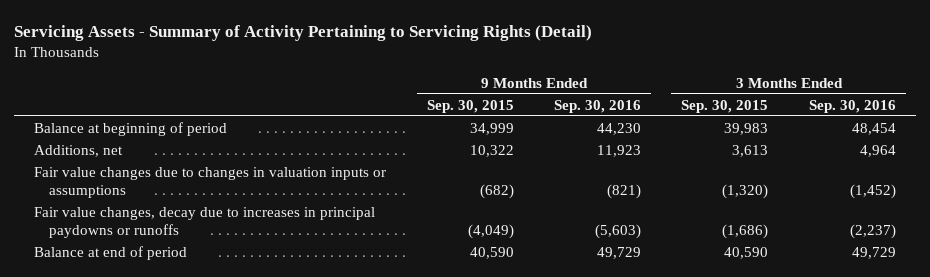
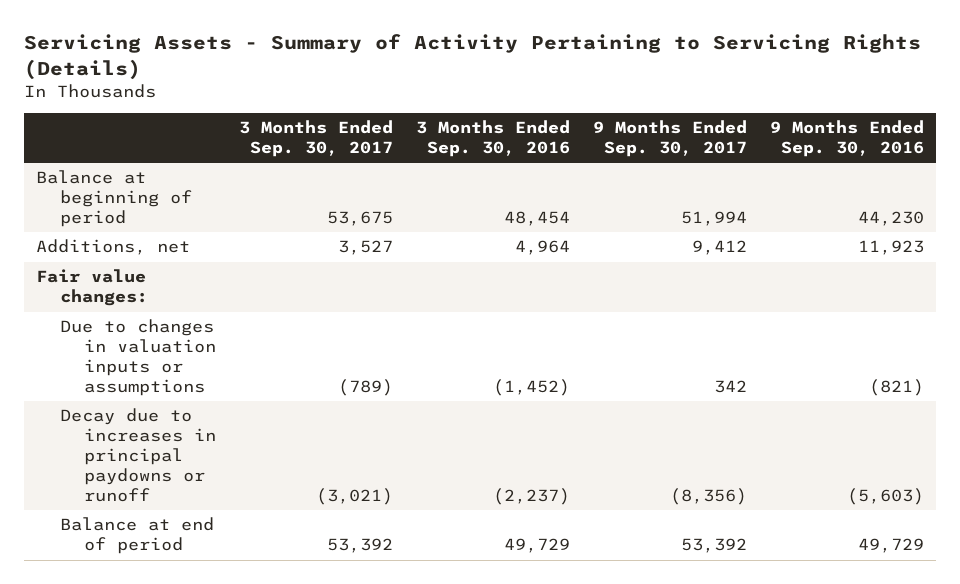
[13,24,592,41] Servicing Assets - Summary of Activity Pertaining to Servicing Rights (Detail) -> [24,34,922,80] Servicing Assets - Summary of Activity Pertaining to Servicing Rights (Details)
[426,99,514,113] Sep. 30, 2015 -> none
[681,99,769,113] Sep. 30, 2015 -> none
none -> [239,120,394,158] 3 Months Ended Sep. 30, 2017
none -> [593,120,748,158] 9 Months Ended Sep. 30, 2017
none -> [35,269,148,307] Fair value changes:
[34,166,387,198] Fair value changes due to changes in valuation inputs or assumptions -> [59,319,217,397] Due to changes in valuation inputs or assumptions
[34,206,376,238] Fair value changes, decay due to increases in principal paydowns or runoffs -> [59,408,217,503] Decay due to increases in principal paydowns or runoff

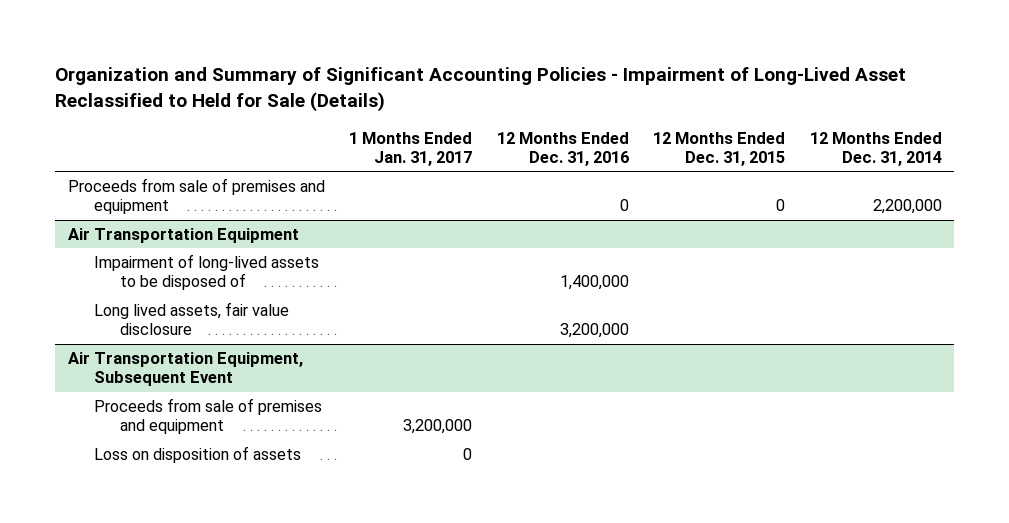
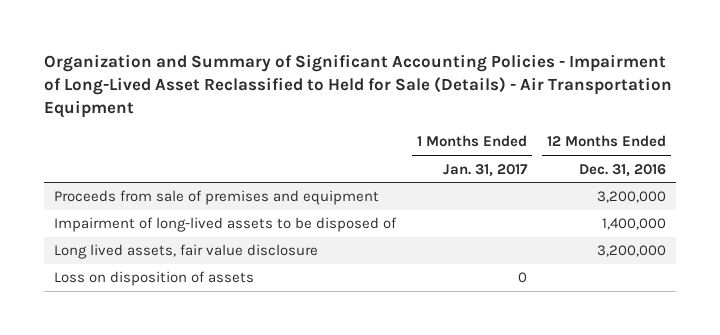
[55,67,907,113] Organization and Summary of Significant Accounting Policies - Impairment of Long-Lived Asset Reclassified to Held for Sale (Details) -> [44,54,673,119] Organization and Summary of Significant Accounting Policies - Impairment of Long-Lived Asset Reclassified to Held for Sale (Details) - Air Transportation Equipment
[653,131,786,167] 12 Months Ended Dec. 31, 2015 -> none
[809,131,942,167] 12 Months Ended Dec. 31, 2014 -> none
[67,228,299,244] Air Transportation Equipment -> none
[619,199,629,212] 0 -> [597,191,667,204] 3,200,000
[67,352,303,387] Air Transportation Equipment, Subsequent Event -> none
[93,398,322,435] Proceeds from sale of premises and equipment -> none

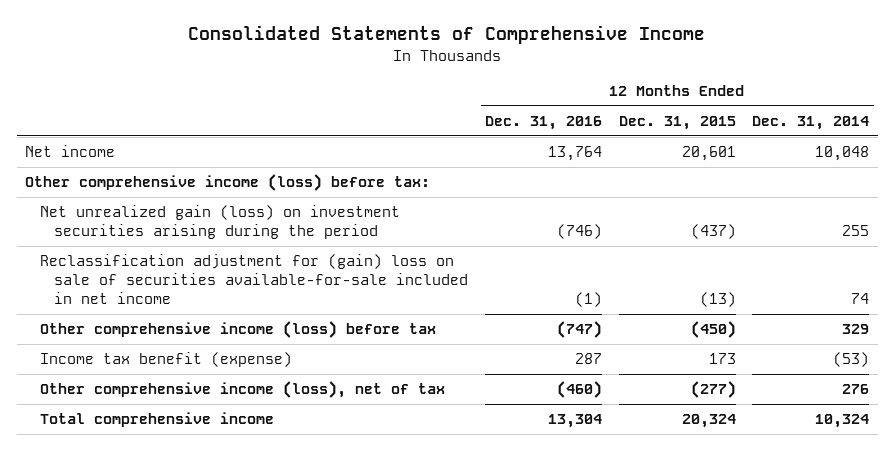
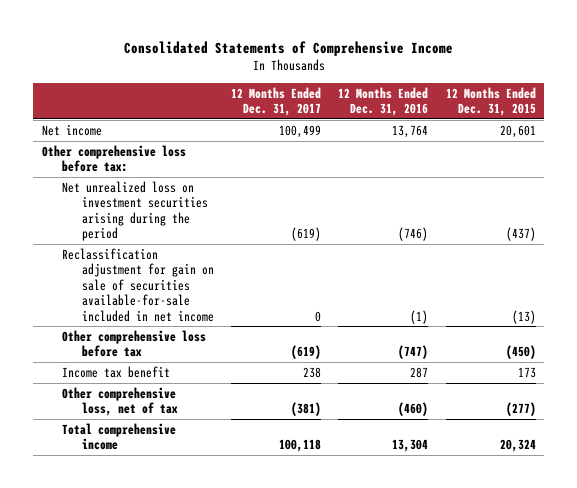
[752,116,870,131] Dec. 31, 2014 -> none
none -> [231,86,322,117] 12 Months Ended Dec. 31, 2017
[25,174,431,192] Other comprehensive income (loss) before tax: -> [41,144,186,173] Other comprehensive loss before tax:
[39,205,400,240] Net unrealized gain (loss) on investment securities arising during the period -> [61,180,208,242] Net unrealized loss on investment securities arising during the period
[39,254,468,305] Reclassification adjustment for (gain) loss on sale of securities available-for-sale included in net income -> [61,247,214,322] Reclassification adjustment for gain on sale of securities available-for-sale included in net income
[39,321,436,339] Other comprehensive income (loss) before tax -> [61,329,206,358] Other comprehensive loss before tax
[39,352,292,368] Income tax benefit (expense) -> [61,365,170,378] Income tax benefit
[39,381,445,399] Other comprehensive income (loss), net of tax -> [61,386,178,417] Other comprehensive loss, net of tax

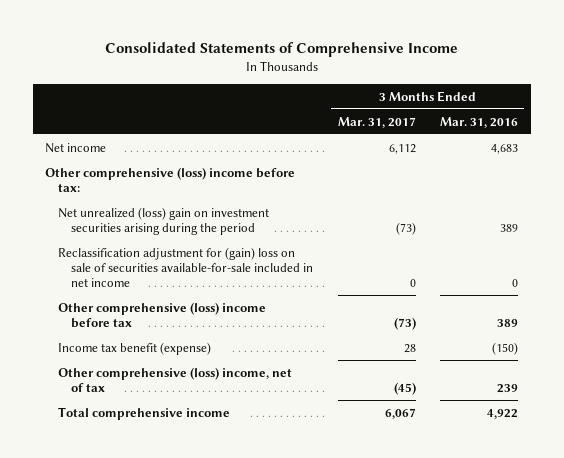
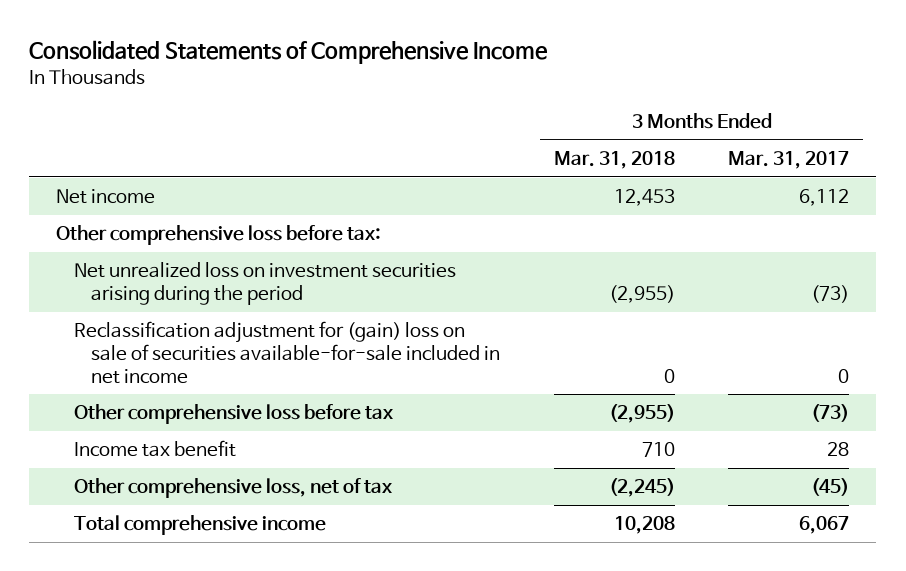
[440,116,519,128] Mar. 31, 2016 -> none
none -> [553,150,675,169] Mar. 31, 2018
[45,166,296,192] Other comprehensive (loss) income before tax: -> [56,225,382,246] Other comprehensive loss before tax:
[58,206,270,235] Net unrealized (loss) gain on investment securities arising during the period -> [73,262,456,305] Net unrealized loss on investment securities arising during the period
[58,301,267,328] Other comprehensive (loss) income before tax -> [73,404,393,425] Other comprehensive loss before tax
[58,341,212,355] Income tax benefit (expense) -> [73,440,236,458] Income tax benefit
[58,366,293,392] Other comprehensive (loss) income, net of tax -> [73,478,392,499] Other comprehensive loss, net of tax

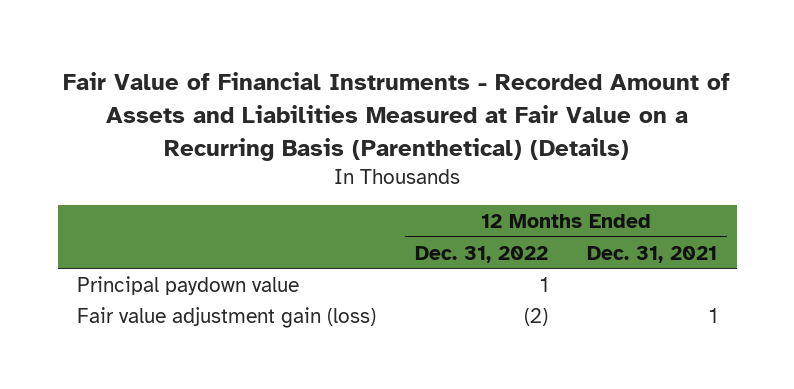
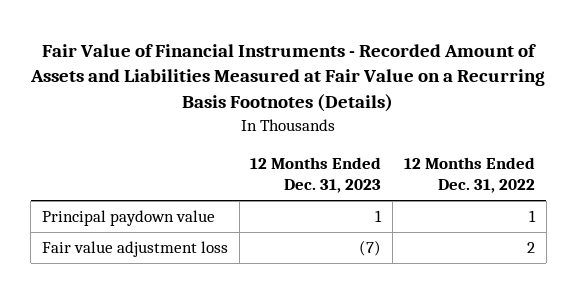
[63,72,731,161] Fair Value of Financial Instruments - Recorded Amount of Assets and Liabilities Measured at Fair Value on a Recurring Basis (Parenthetical) (Details) -> [30,43,546,113] Fair Value of Financial Instruments - Recorded Amount of Assets and Liabilities Measured at Fair Value on a Recurring Basis Footnotes (Details)
[587,245,718,263] Dec. 31, 2021 -> none
none -> [250,156,382,194] 12 Months Ended Dec. 31, 2023
[77,306,377,328] Fair value adjustment gain (loss) -> [41,241,228,258] Fair value adjustment loss
[524,307,549,326] (2) -> [527,242,536,254] 2

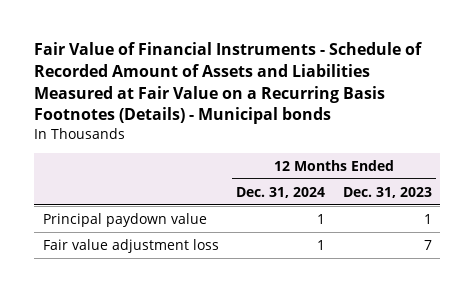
[30,43,546,113] Fair Value of Financial Instruments - Recorded Amount of Assets and Liabilities Measured at Fair Value on a Recurring Basis Footnotes (Details) -> [33,42,422,125] Fair Value of Financial Instruments - Schedule of Recorded Amount of Assets and Liabilities Measured at Fair Value on a Recurring Basis Footnotes (Details) - Municipal bonds
[404,156,536,194] 12 Months Ended Dec. 31, 2022 -> none
none -> [236,186,326,198] Dec. 31, 2024
[359,240,382,257] (7) -> [423,239,432,250] 7

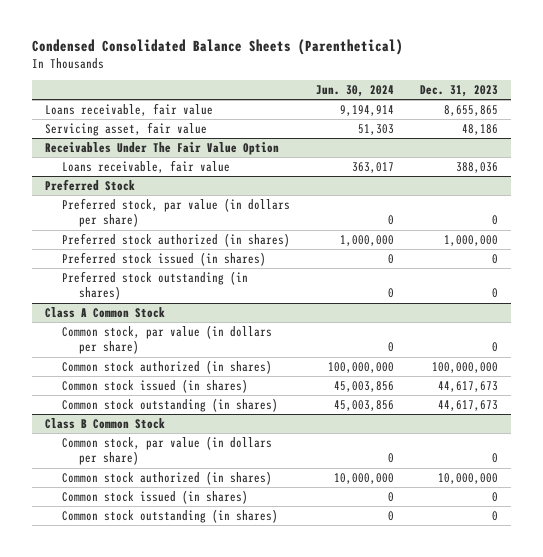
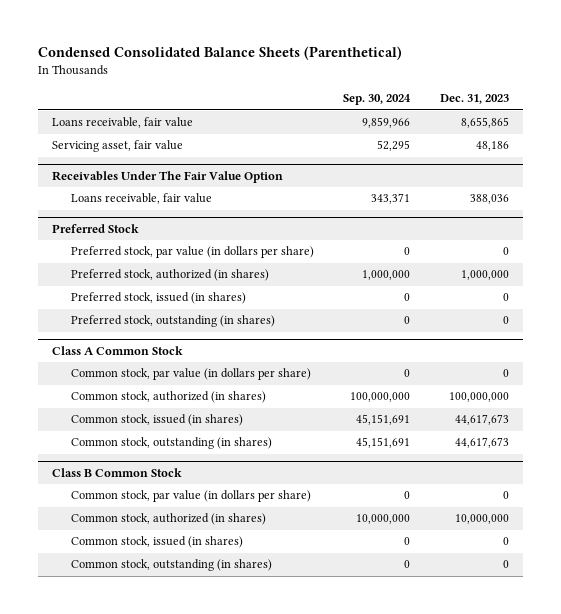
[315,85,394,98] Jun. 30, 2024 -> none
none -> [343,94,412,106] Sep. 30, 2024
[61,232,290,247] Preferred stock authorized (in shares) -> [70,269,269,282] Preferred stock, authorized (in shares)
[61,251,266,266] Preferred stock issued (in shares) -> [70,292,246,305] Preferred stock, issued (in shares)
[61,270,248,301] Preferred stock outstanding (in shares) -> [70,315,275,328] Preferred stock, outstanding (in shares)
[61,359,272,374] Common stock authorized (in shares) -> [70,391,266,404] Common stock, authorized (in shares)
[61,378,248,393] Common stock issued (in shares) -> [70,414,243,427] Common stock, issued (in shares)
[61,397,278,412] Common stock outstanding (in shares) -> [70,437,272,450] Common stock, outstanding (in shares)
[61,470,272,485] Common stock authorized (in shares) -> [70,513,266,526] Common stock, authorized (in shares)
[61,489,248,504] Common stock issued (in shares) -> [70,536,243,549] Common stock, issued (in shares)
[61,508,278,523] Common stock outstanding (in shares) -> [70,559,272,572] Common stock, outstanding (in shares)

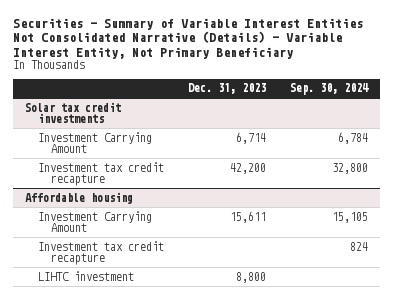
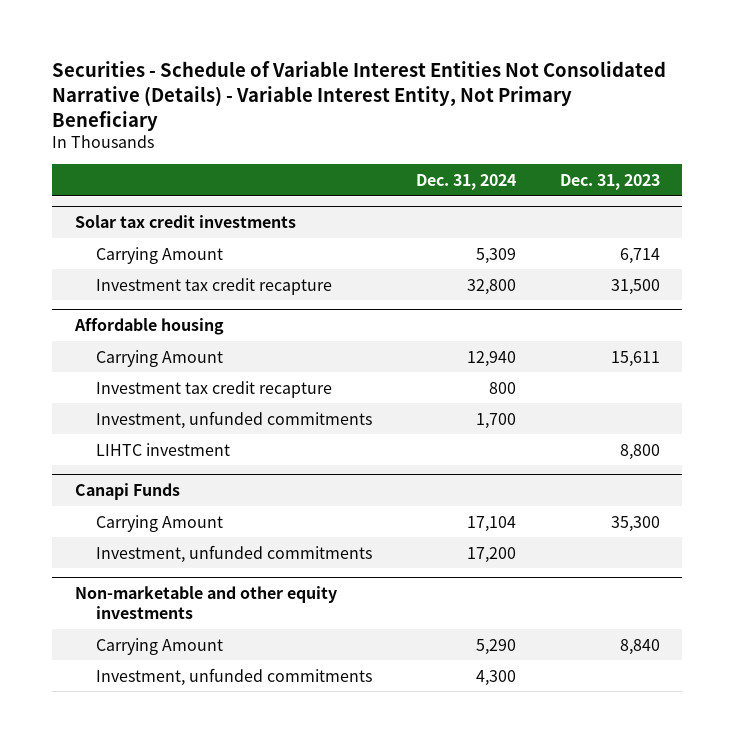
[13,17,364,59] Securities - Summary of Variable Interest Entities Not Consolidated Narrative (Details) - Variable Interest Entity, Not Primary Beneficiary -> [52,61,667,131] Securities - Schedule of Variable Interest Entities Not Consolidated Narrative (Details) - Variable Interest Entity, Not Primary Beneficiary
[290,83,370,96] Sep. 30, 2024 -> none
none -> [415,173,516,190] Dec. 31, 2024
[38,131,153,153] Investment Carrying Amount -> [95,246,223,264] Carrying Amount
[230,162,267,174] 42,200 -> [610,278,660,295] 31,500
[38,210,153,232] Investment Carrying Amount -> [95,349,223,367] Carrying Amount
none -> [95,410,372,429] Investment, unfunded commitments
none -> [74,483,180,501] Canapi Funds
none -> [95,514,223,532] Carrying Amount
none -> [95,544,372,563] Investment, unfunded commitments
none -> [74,586,337,619] Non-marketable and other equity investments
none -> [95,637,223,655] Carrying Amount
none -> [95,667,372,686] Investment, unfunded commitments

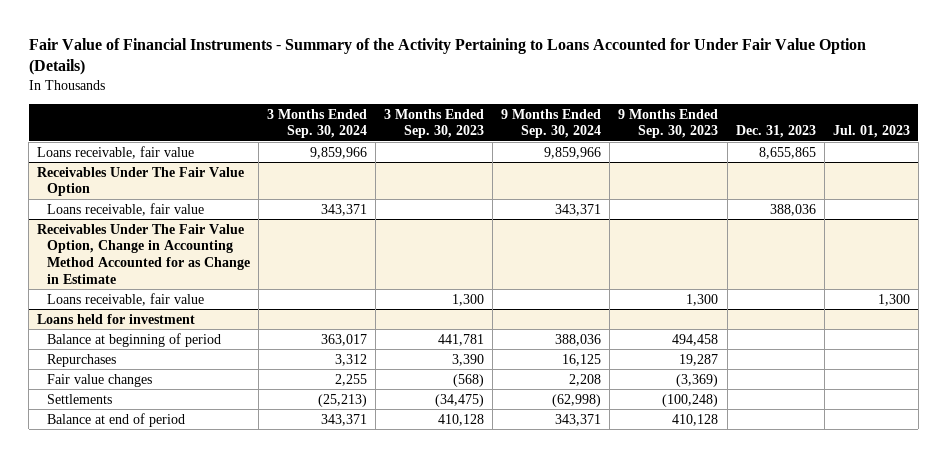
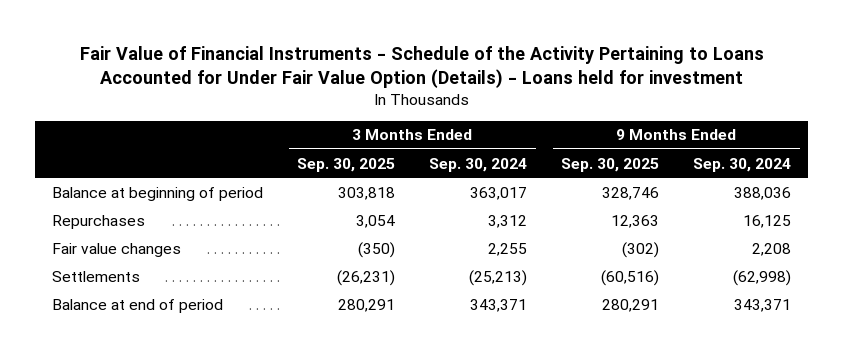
[28,38,866,76] Fair Value of Financial Instruments - Summary of the Activity Pertaining to Loans Accounted for Under Fair Value Option (Details) -> [79,45,764,88] Fair Value of Financial Instruments - Schedule of the Activity Pertaining to Loans Accounted for Under Fair Value Option (Details) - Loans held for investment
[384,108,485,139] 3 Months Ended Sep. 30, 2023 -> none
[618,108,719,139] 9 Months Ended Sep. 30, 2023 -> none
[735,125,816,139] Dec. 31, 2023 -> none
[832,125,910,139] Jul. 01, 2023 -> none
none -> [297,157,396,172] Sep. 30, 2025
none -> [561,157,660,172] Sep. 30, 2025
[37,145,195,159] Loans receivable, fair value -> none
[37,166,245,197] Receivables Under The Fair Value Option -> none
[47,202,205,216] Loans receivable, fair value -> none
[37,223,251,284] Receivables Under The Fair Value Option, Change in Accounting Method Accounted for as Change in Estimate -> none
[47,292,205,306] Loans receivable, fair value -> none
[37,313,196,324] Loans held for investment -> none

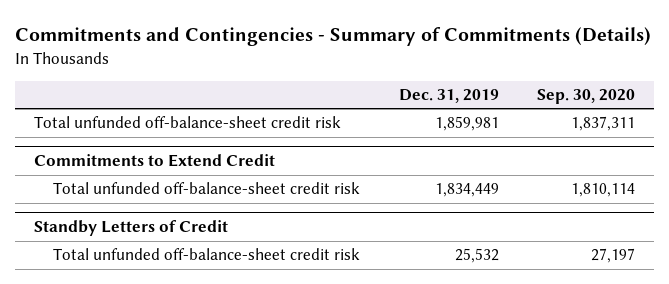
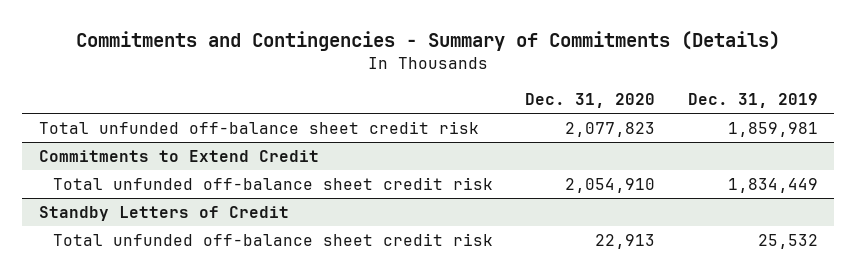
[537,89,636,105] Sep. 30, 2020 -> none
none -> [525,93,656,109] Dec. 31, 2020
[34,116,342,129] Total unfunded off-balance-sheet credit risk -> [38,120,479,134] Total unfunded off-balance sheet credit risk
[53,182,361,195] Total unfunded off-balance-sheet credit risk -> [52,176,493,190] Total unfunded off-balance sheet credit risk
[53,248,361,261] Total unfunded off-balance-sheet credit risk -> [52,232,493,246] Total unfunded off-balance sheet credit risk

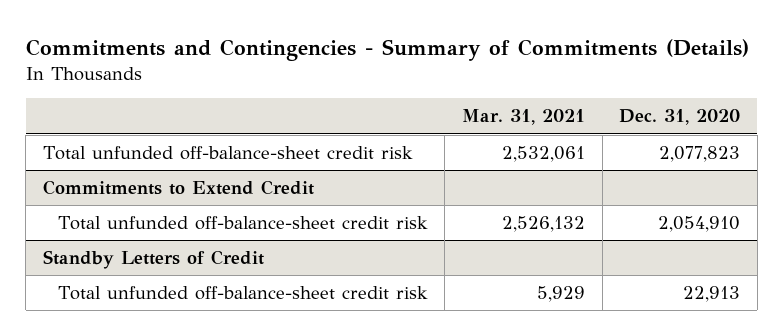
[687,93,818,109] Dec. 31, 2019 -> none
none -> [461,109,585,126] Mar. 31, 2021
[38,120,479,134] Total unfunded off-balance sheet credit risk -> [42,146,413,161] Total unfunded off-balance-sheet credit risk
[52,176,493,190] Total unfunded off-balance sheet credit risk -> [57,216,428,231] Total unfunded off-balance-sheet credit risk
[52,232,493,246] Total unfunded off-balance sheet credit risk -> [57,286,428,301] Total unfunded off-balance-sheet credit risk

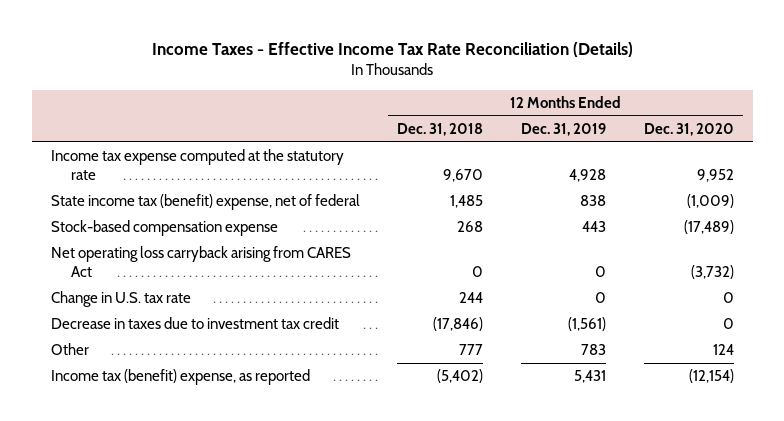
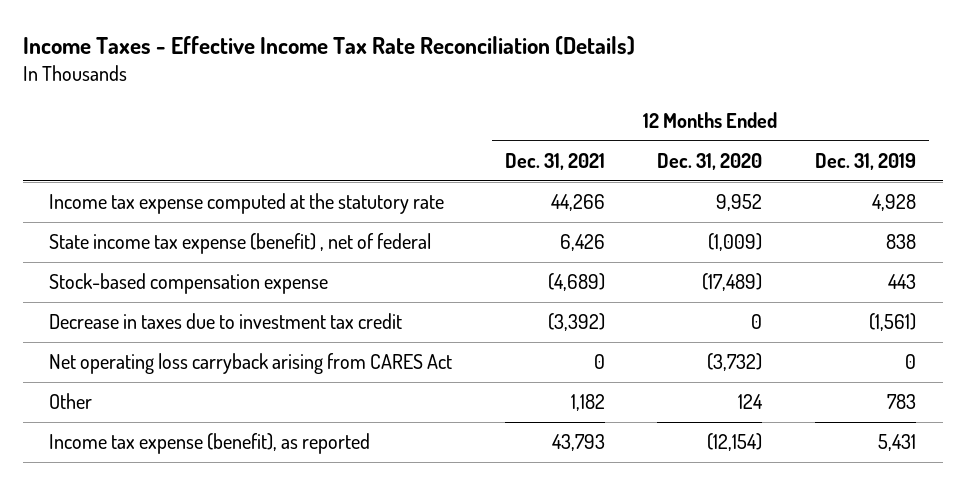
[397,122,484,136] Dec. 31, 2018 -> none
none -> [504,152,605,170] Dec. 31, 2021
[50,194,360,211] State income tax (benefit) expense, net of federal -> [49,233,432,255] State income tax expense (benefit) , net of federal
[50,291,191,308] Change in U.S. tax rate -> none
[50,246,351,277] Net operating loss carryback arising from CARES Act -> [49,353,453,375] Net operating loss carryback arising from CARES Act
[50,369,310,386] Income tax (benefit) expense, as reported -> [49,433,371,455] Income tax expense (benefit), as reported

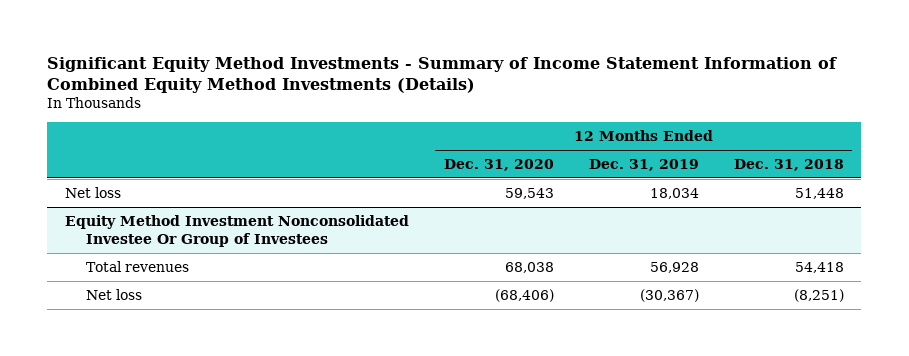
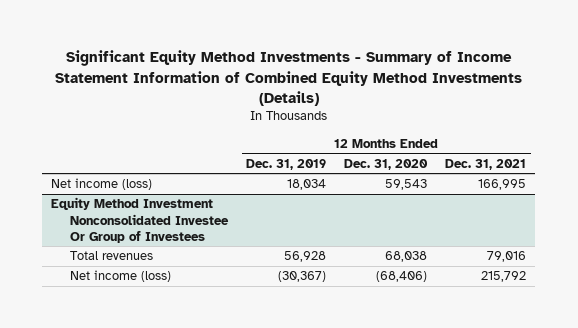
[733,158,844,171] Dec. 31, 2018 -> none
none -> [445,158,527,170] Dec. 31, 2021
[64,186,121,198] Net loss -> [51,178,153,191] Net income (loss)
[85,288,142,300] Net loss -> [70,270,172,283] Net income (loss)

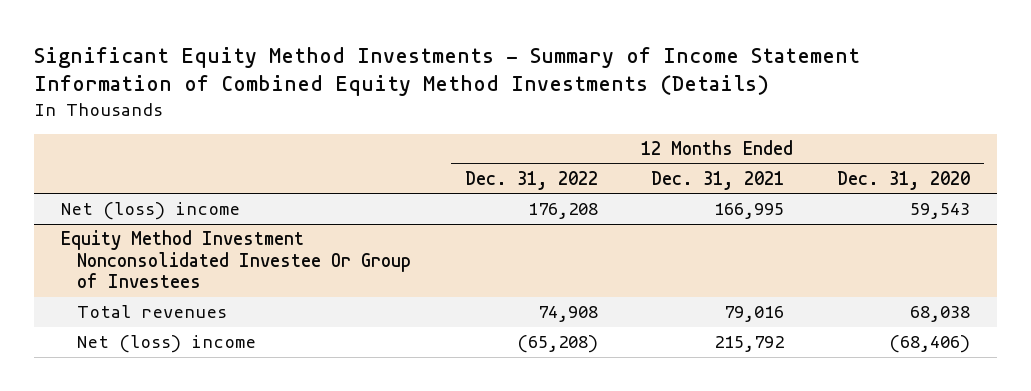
[246,158,327,170] Dec. 31, 2019 -> none
none -> [464,170,598,190] Dec. 31, 2022
[51,178,153,191] Net income (loss) -> [60,202,240,221] Net (loss) income
[70,270,172,283] Net income (loss) -> [77,335,257,354] Net (loss) income

